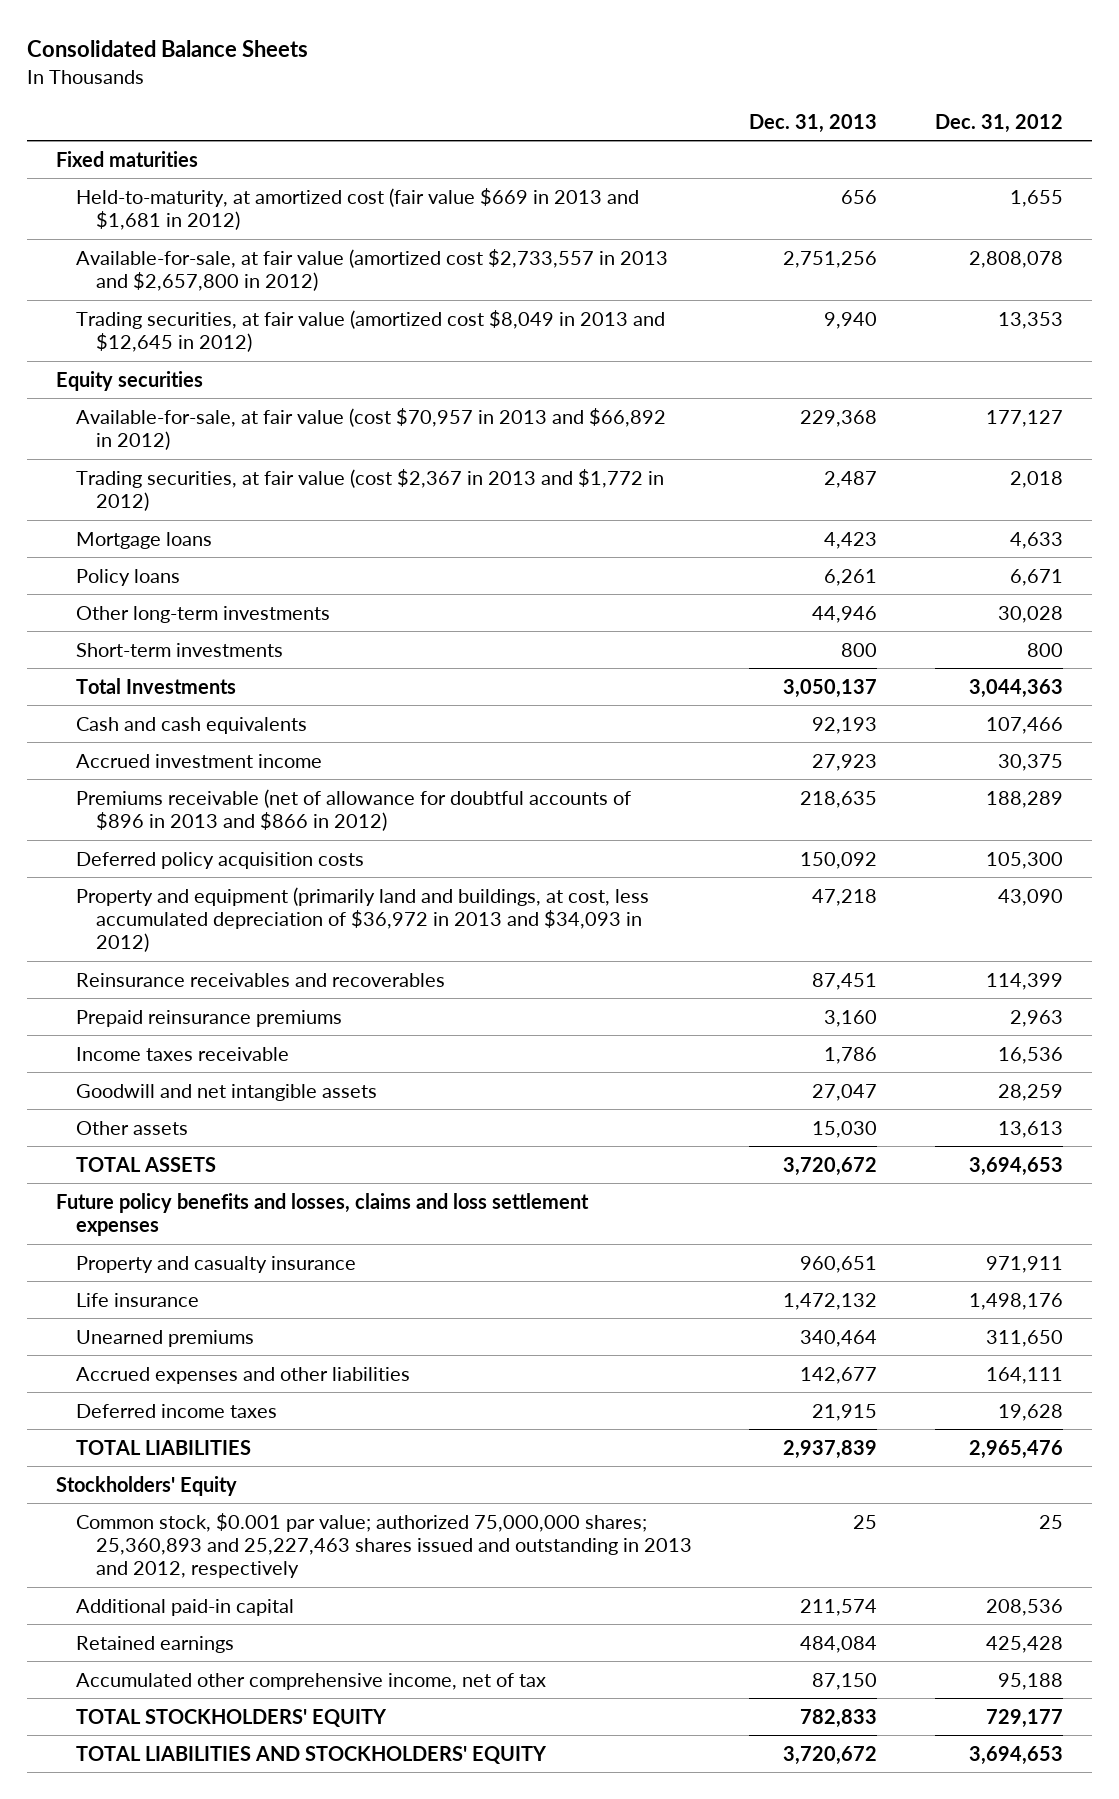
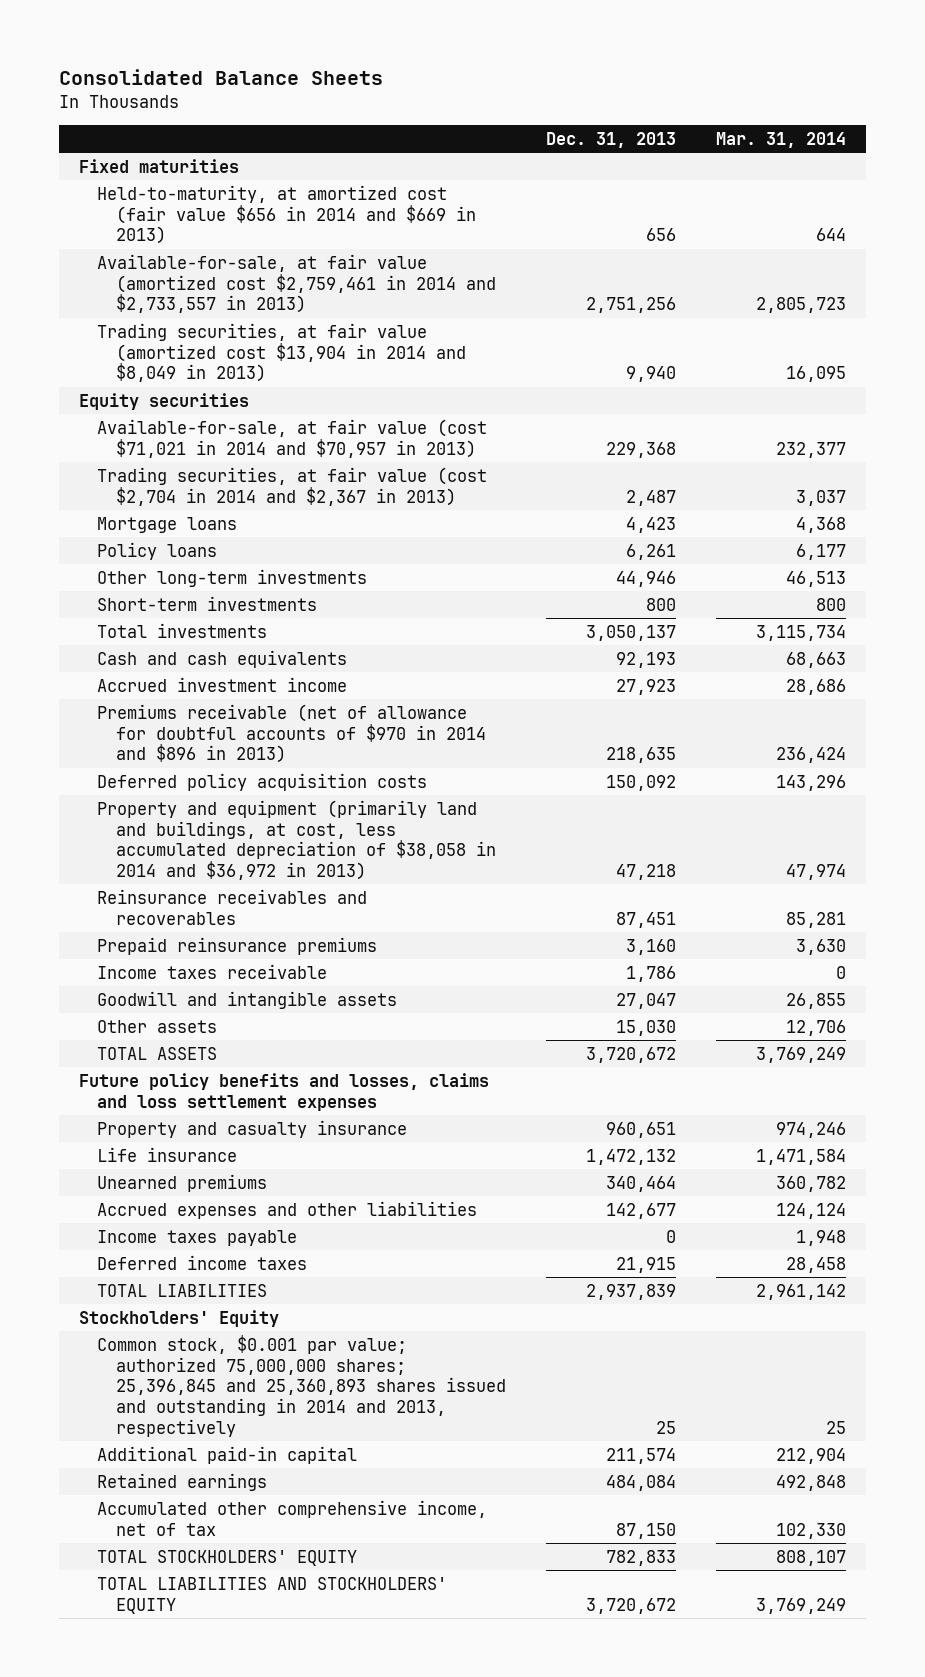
[934,113,1063,133] Dec. 31, 2012 -> none
none -> [715,131,846,148] Mar. 31, 2014
[75,187,639,230] Held-to-maturity, at amortized cost (fair value $669 in 2013 and $1,681 in 2012) -> [97,184,476,245] Held-to-maturity, at amortized cost (fair value $656 in 2014 and $669 in 2013)
[75,248,668,291] Available-for-sale, at fair value (amortized cost $2,733,557 in 2013 and $2,657,800 in 2012) -> [97,253,496,314] Available-for-sale, at fair value (amortized cost $2,759,461 in 2014 and $2,733,557 in 2013)
[75,309,665,352] Trading securities, at fair value (amortized cost $8,049 in 2013 and $12,645 in 2012) -> [97,322,466,383] Trading securities, at fair value (amortized cost $13,904 in 2014 and $8,049 in 2013)
[75,407,666,450] Available-for-sale, at fair value (cost $70,957 in 2013 and $66,892 in 2012) -> [97,418,488,458] Available-for-sale, at fair value (cost $71,021 in 2014 and $70,957 in 2013)
[75,468,664,511] Trading securities, at fair value (cost $2,367 in 2013 and $1,772 in 2012) -> [97,466,488,506] Trading securities, at fair value (cost $2,704 in 2014 and $2,367 in 2013)
[75,677,236,694] Total Investments -> [97,622,268,638] Total investments
[75,788,631,831] Premiums receivable (net of allowance for doubtful accounts of $896 in 2013 and $866 in 2012) -> [97,703,486,764] Premiums receivable (net of allowance for doubtful accounts of $970 in 2014 and $896 in 2013)
[75,886,649,953] Property and equipment (primarily land and buildings, at cost, less accumulated depreciation of $36,972 in 2013 and $34,093 in 2012) -> [97,799,496,880] Property and equipment (primarily land and buildings, at cost, less accumulated depreciation of $38,058 in 2014 and $36,972 in 2013)
[75,1083,377,1101] Goodwill and net intangible assets -> [97,990,398,1009] Goodwill and intangible assets
none -> [97,1229,298,1246] Income taxes payable
[75,1512,692,1579] Common stock, $0.001 par value; authorized 75,000,000 shares; 25,360,893 and 25,227,463 shares issued and outstanding in 2013 and 2012, respectively -> [97,1334,506,1437] Common stock, $0.001 par value; authorized 75,000,000 shares; 25,396,845 and 25,360,893 shares issued and outstanding in 2014 and 2013, respectively

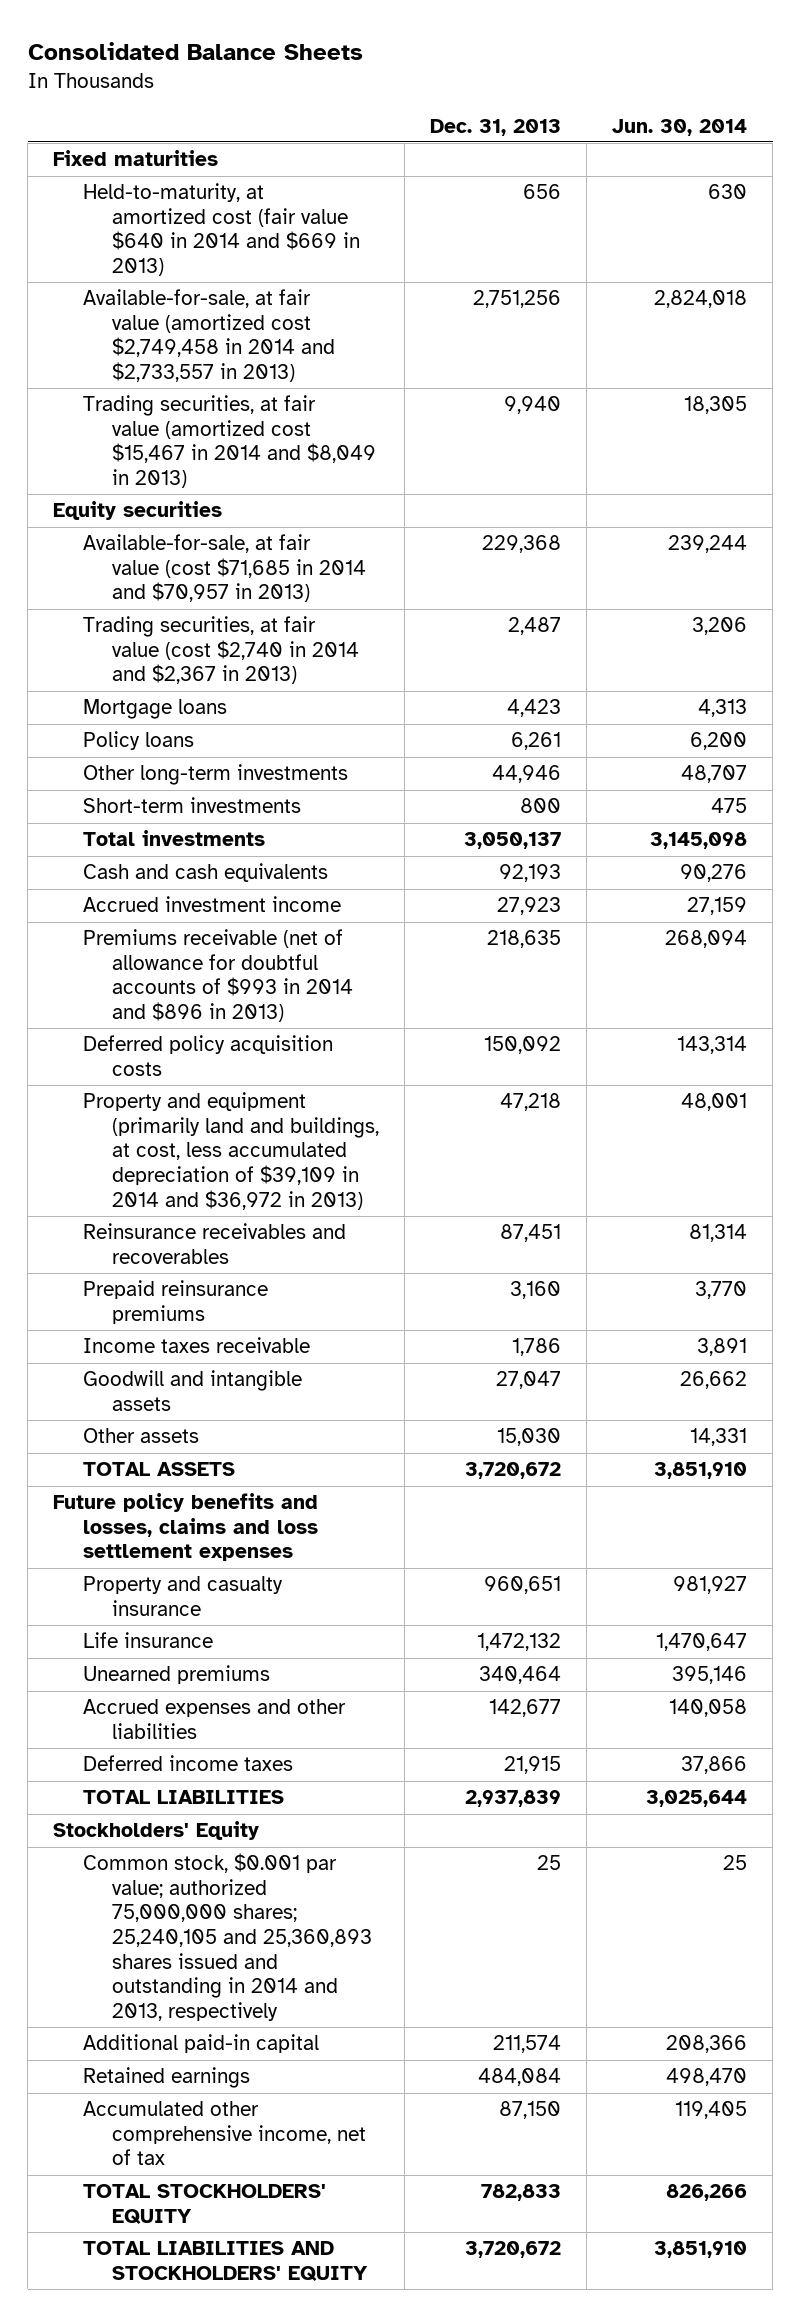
[715,131,846,148] Mar. 31, 2014 -> none
none -> [612,118,748,136] Jun. 30, 2014
[97,184,476,245] Held-to-maturity, at amortized cost (fair value $656 in 2014 and $669 in 2013) -> [82,183,360,277] Held-to-maturity, at amortized cost (fair value $640 in 2014 and $669 in 2013)
[97,253,496,314] Available-for-sale, at fair value (amortized cost $2,759,461 in 2014 and $2,733,557 in 2013) -> [82,289,335,383] Available-for-sale, at fair value (amortized cost $2,749,458 in 2014 and $2,733,557 in 2013)
[97,322,466,383] Trading securities, at fair value (amortized cost $13,904 in 2014 and $8,049 in 2013) -> [82,395,376,489] Trading securities, at fair value (amortized cost $15,467 in 2014 and $8,049 in 2013)
[97,418,488,458] Available-for-sale, at fair value (cost $71,021 in 2014 and $70,957 in 2013) -> [82,534,366,603] Available-for-sale, at fair value (cost $71,685 in 2014 and $70,957 in 2013)
[97,466,488,506] Trading securities, at fair value (cost $2,704 in 2014 and $2,367 in 2013) -> [82,616,359,685] Trading securities, at fair value (cost $2,740 in 2014 and $2,367 in 2013)
[97,703,486,764] Premiums receivable (net of allowance for doubtful accounts of $970 in 2014 and $896 in 2013) -> [82,929,353,1023] Premiums receivable (net of allowance for doubtful accounts of $993 in 2014 and $896 in 2013)
[97,799,496,880] Property and equipment (primarily land and buildings, at cost, less accumulated depreciation of $38,058 in 2014 and $36,972 in 2013) -> [82,1092,379,1210] Property and equipment (primarily land and buildings, at cost, less accumulated depreciation of $39,109 in 2014 and $36,972 in 2013)
[97,1229,298,1246] Income taxes payable -> none
[97,1334,506,1437] Common stock, $0.001 par value; authorized 75,000,000 shares; 25,396,845 and 25,360,893 shares issued and outstanding in 2014 and 2013, respectively -> [82,1853,372,2021] Common stock, $0.001 par value; authorized 75,000,000 shares; 25,240,105 and 25,360,893 shares issued and outstanding in 2014 and 2013, respectively

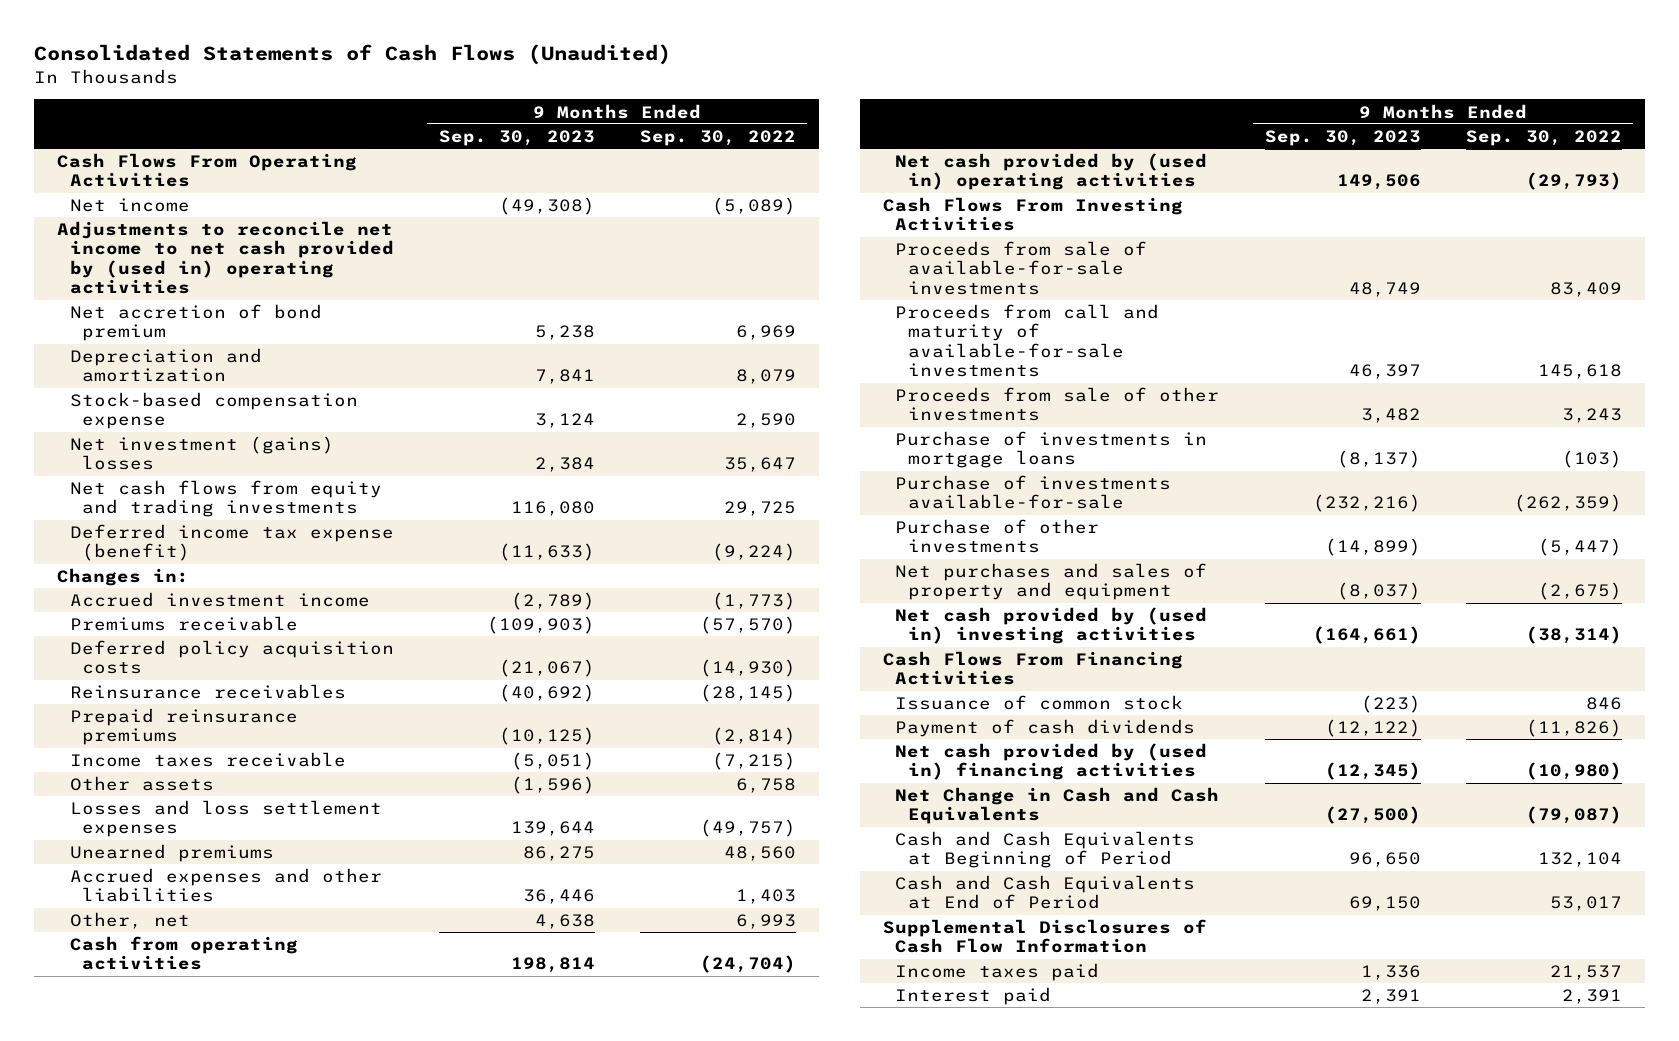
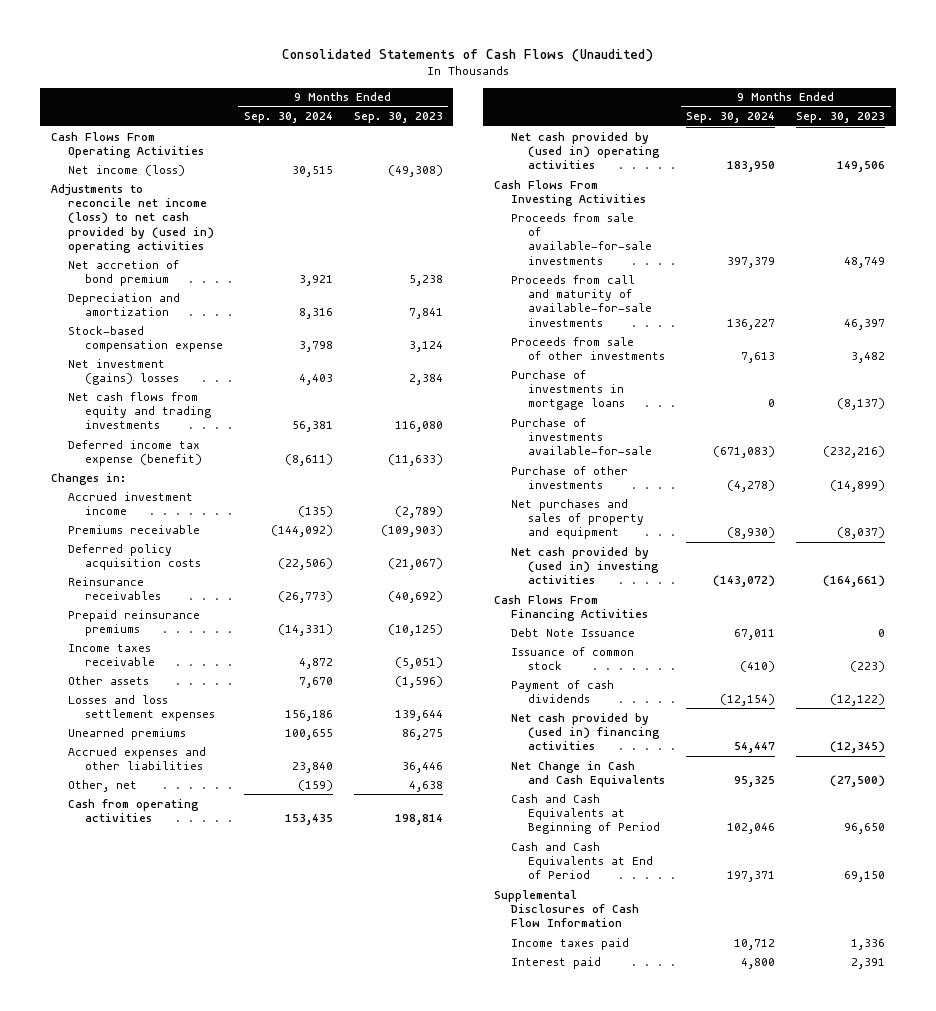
[640,129,797,146] Sep. 30, 2022 -> none
none -> [243,112,333,124] Sep. 30, 2024
[69,198,190,213] Net income -> [67,164,185,176] Net income (loss)
[57,221,394,295] Adjustments to reconcile net income to net cash provided by (used in) operating activities -> [50,183,214,253] Adjustments to reconcile net income (loss) to net cash provided by (used in) operating activities
none -> [510,627,635,637] Debt Note Issuance

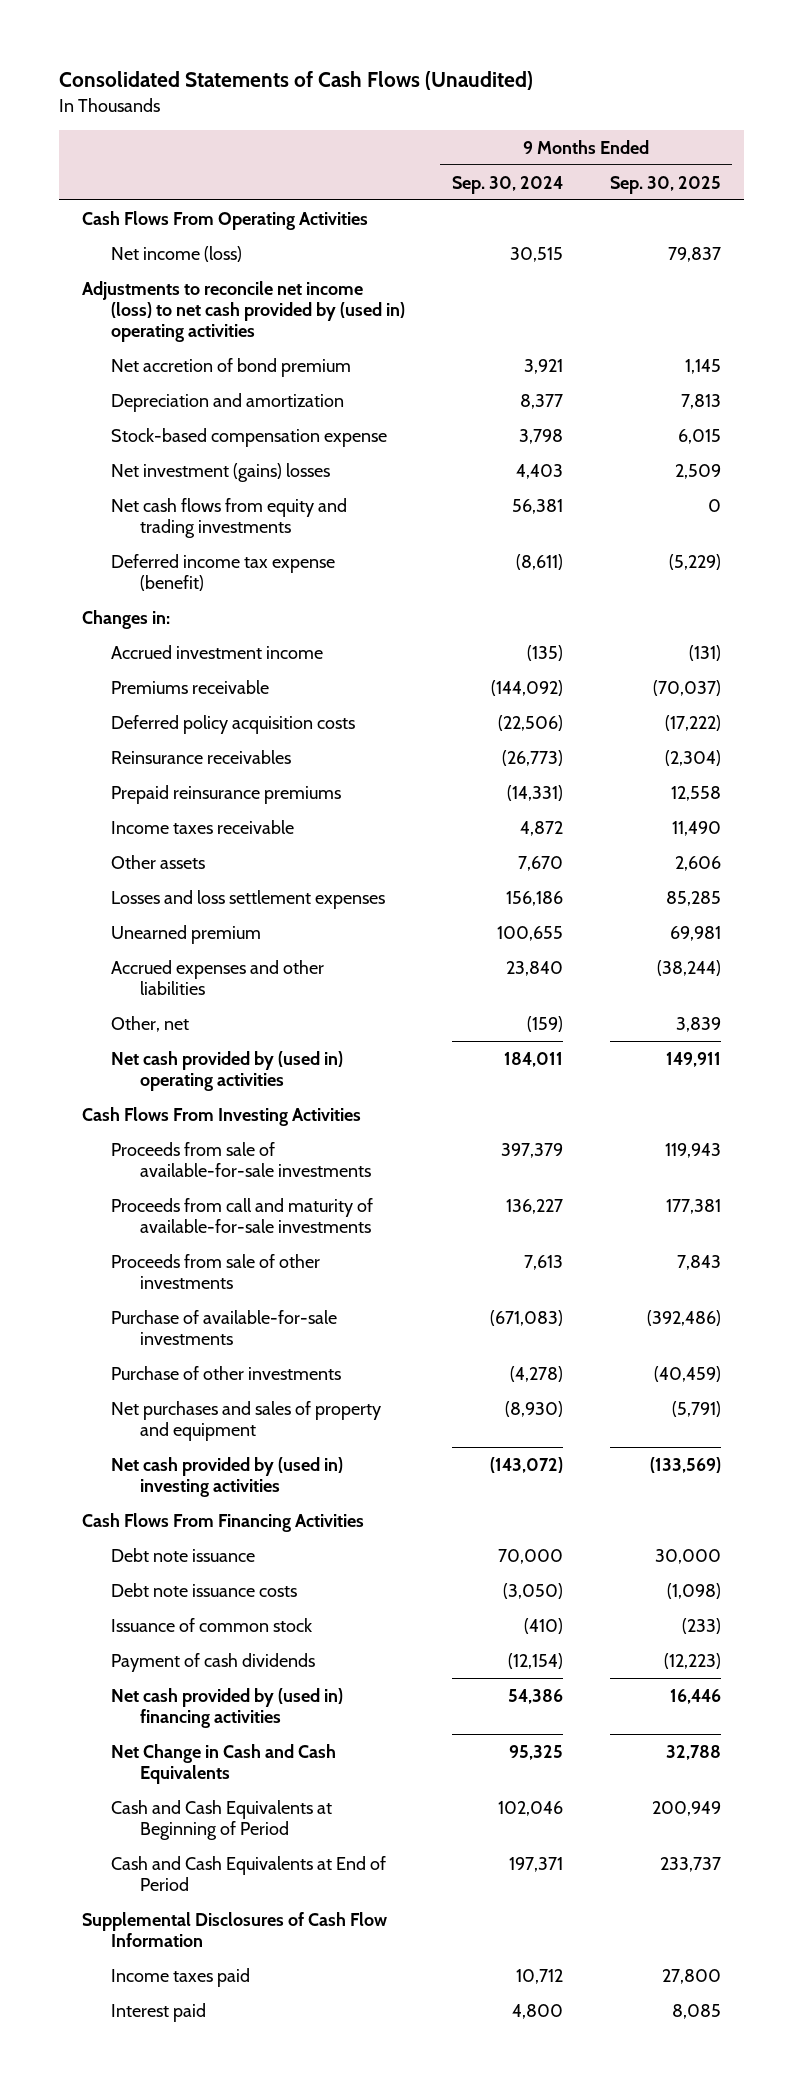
[353,112,443,124] Sep. 30, 2023 -> none
none -> [609,175,721,194] Sep. 30, 2025
[298,307,333,319] 8,316 -> [520,393,564,409] 8,377
[67,727,186,740] Unearned premiums -> [111,924,262,944] Unearned premium
[67,798,199,822] Cash from operating activities -> none
[727,161,776,173] 183,950 -> [504,1051,564,1067] 184,011
[510,369,625,411] Purchase of investments in mortgage loans -> none
[510,417,652,456] Purchase of investments available-for-sale -> [111,1309,338,1345] Purchase of available-for-sale investments
[510,627,635,637] Debt Note Issuance -> [111,1547,256,1562] Debt note issuance
[734,628,776,640] 67,011 -> [498,1548,564,1564] 70,000
none -> [111,1582,298,1597] Debt note issuance costs
[734,742,776,754] 54,447 -> [508,1688,564,1704] 54,386

